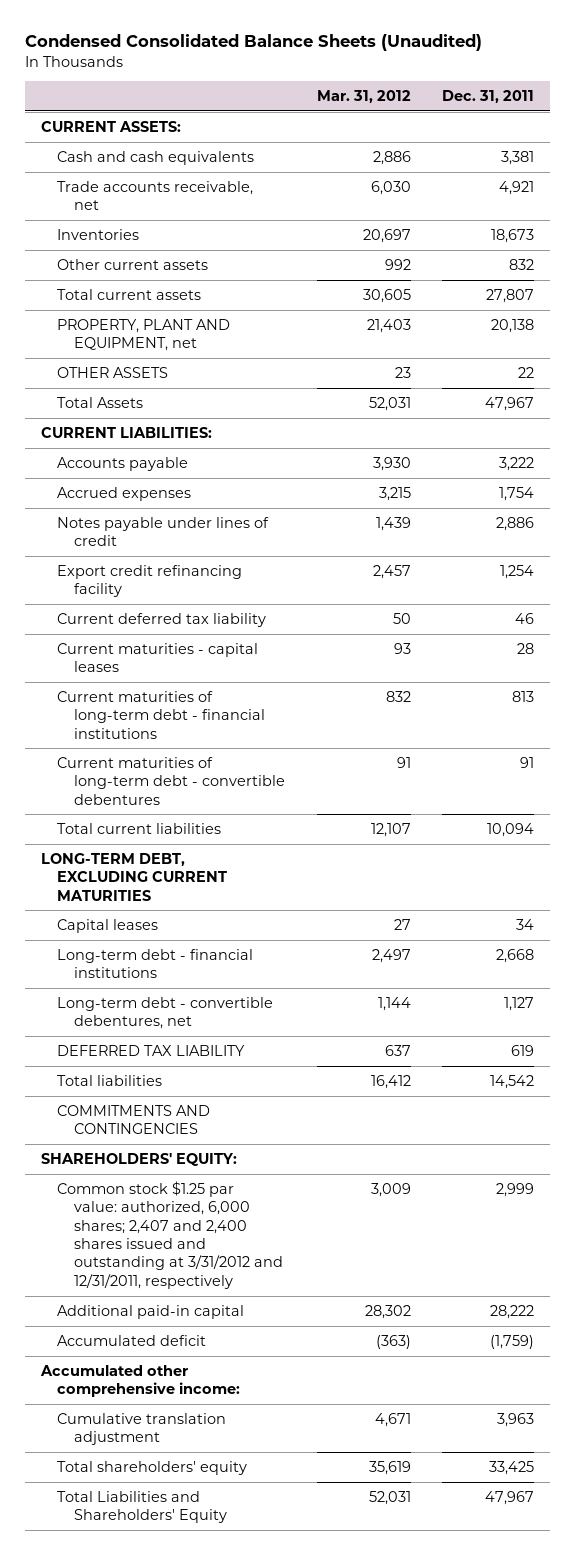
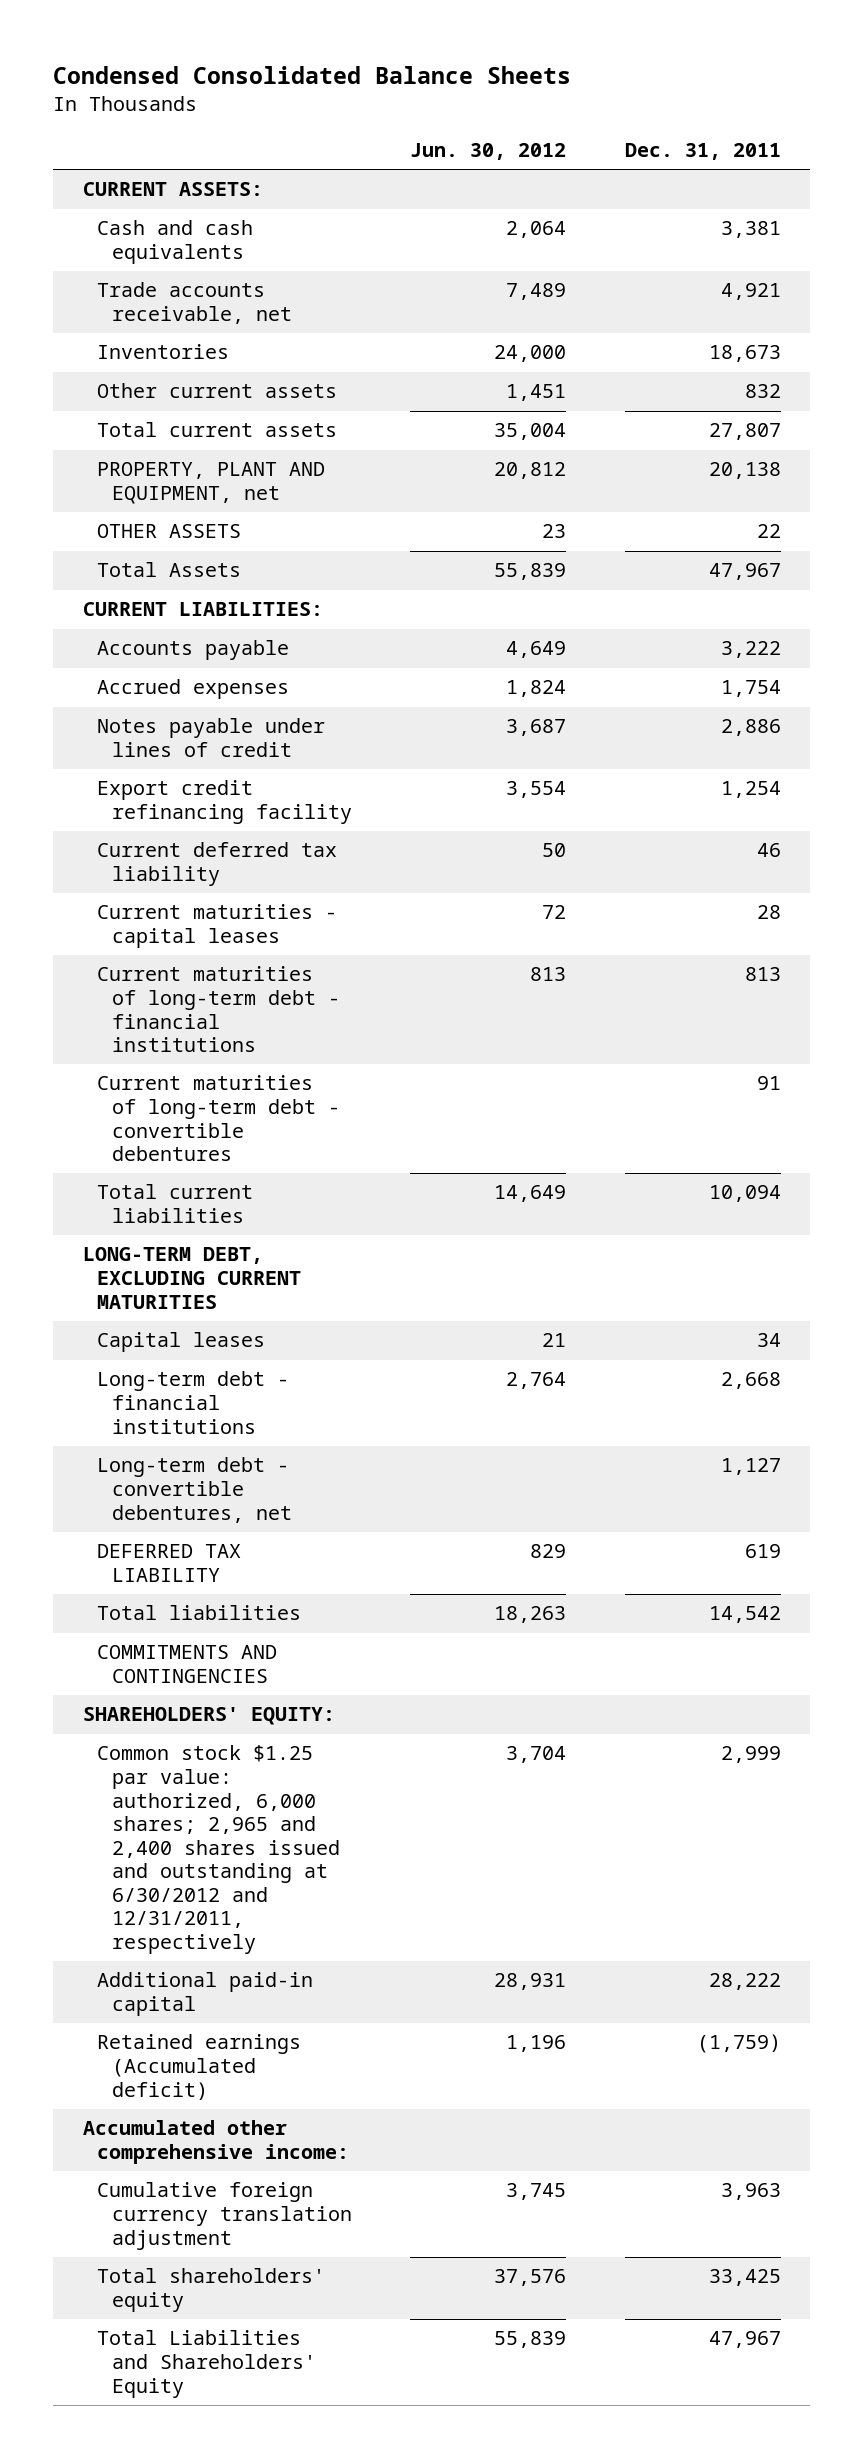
[24,34,482,52] Condensed Consolidated Balance Sheets (Unaudited) -> [53,66,572,85] Condensed Consolidated Balance Sheets
[316,90,411,104] Mar. 31, 2012 -> none
none -> [410,143,567,161] Jun. 30, 2012
[57,1180,284,1289] Common stock $1.25 par value: authorized, 6,000 shares; 2,407 and 2,400 shares issued and outstanding at 3/31/2012 and 12/31/2011, respectively -> [97,1745,340,1954] Common stock $1.25 par value: authorized, 6,000 shares; 2,965 and 2,400 shares issued and outstanding at 6/30/2012 and 12/31/2011, respectively
[57,1334,207,1346] Accumulated deficit -> [97,2034,302,2100] Retained earnings (Accumulated deficit)
[57,1412,227,1446] Cumulative translation adjustment -> [97,2182,352,2250] Cumulative foreign currency translation adjustment

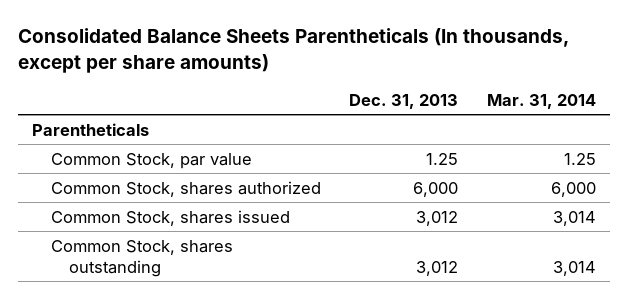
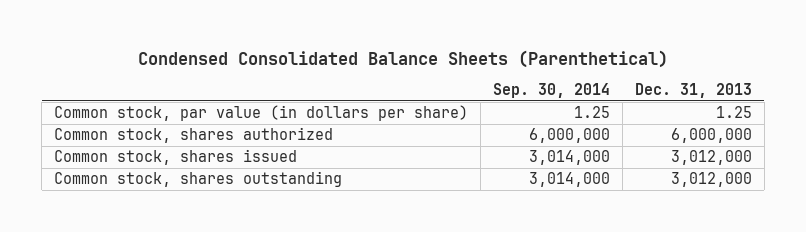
[17,28,569,73] Consolidated Balance Sheets Parentheticals (In thousands, except per share amounts) -> [138,49,669,68] Condensed Consolidated Balance Sheets (Parenthetical)
[487,93,597,109] Mar. 31, 2014 -> none
none -> [493,83,611,99] Sep. 30, 2014
[32,122,150,136] Parentheticals -> none
[50,152,252,169] Common Stock, par value -> [54,105,469,122] Common stock, par value (in dollars per share)
[50,180,321,197] Common Stock, shares authorized -> [54,127,334,144] Common stock, shares authorized
[413,181,459,197] 6,000 -> [670,128,752,144] 6,000,000
[50,209,290,226] Common Stock, shares issued -> [54,149,298,166] Common stock, shares issued
[416,210,459,226] 3,012 -> [670,150,752,166] 3,012,000
[50,239,233,277] Common Stock, shares outstanding -> [54,171,343,188] Common stock, shares outstanding
[416,260,459,276] 3,012 -> [670,172,752,188] 3,012,000

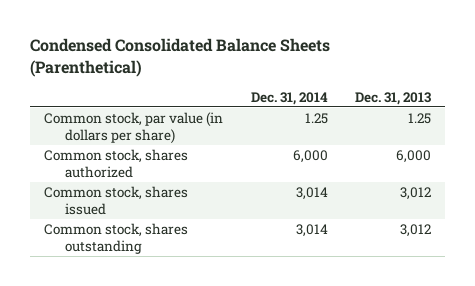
[493,83,611,99] Sep. 30, 2014 -> none
none -> [250,91,328,105] Dec. 31, 2014
[670,128,752,144] 6,000,000 -> [396,150,432,164] 6,000
[670,150,752,166] 3,012,000 -> [400,187,432,201] 3,012
[670,172,752,188] 3,012,000 -> [400,224,432,238] 3,012

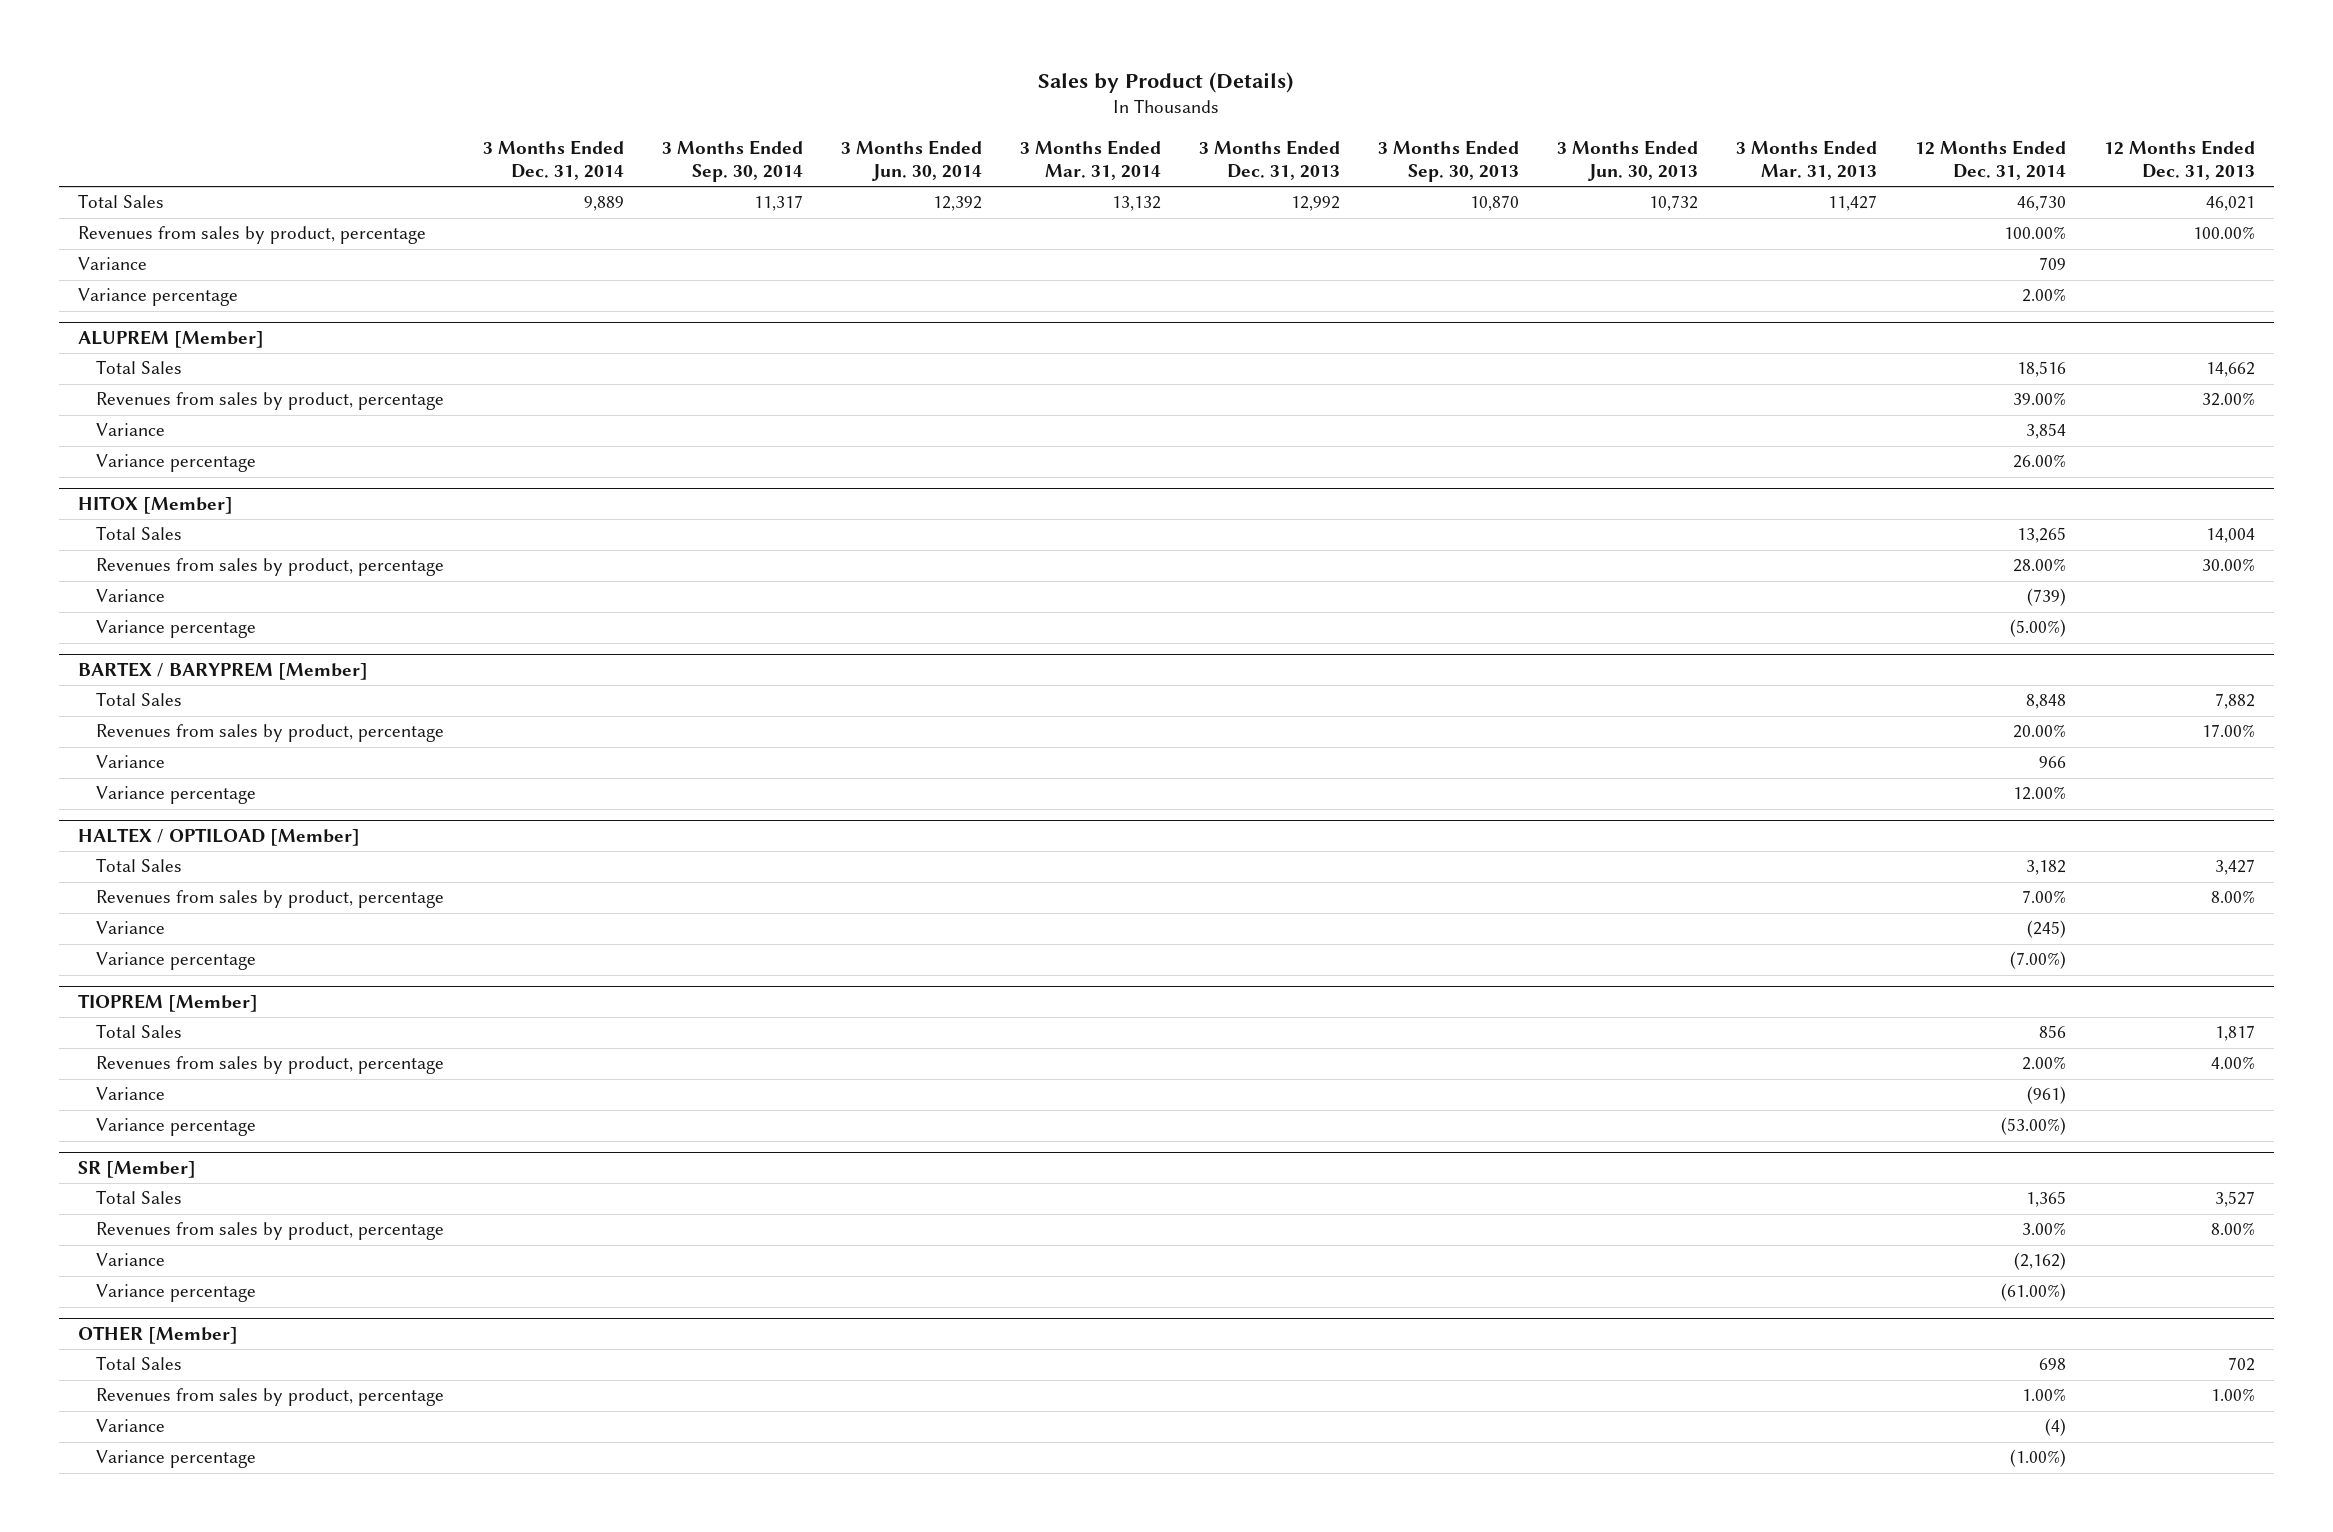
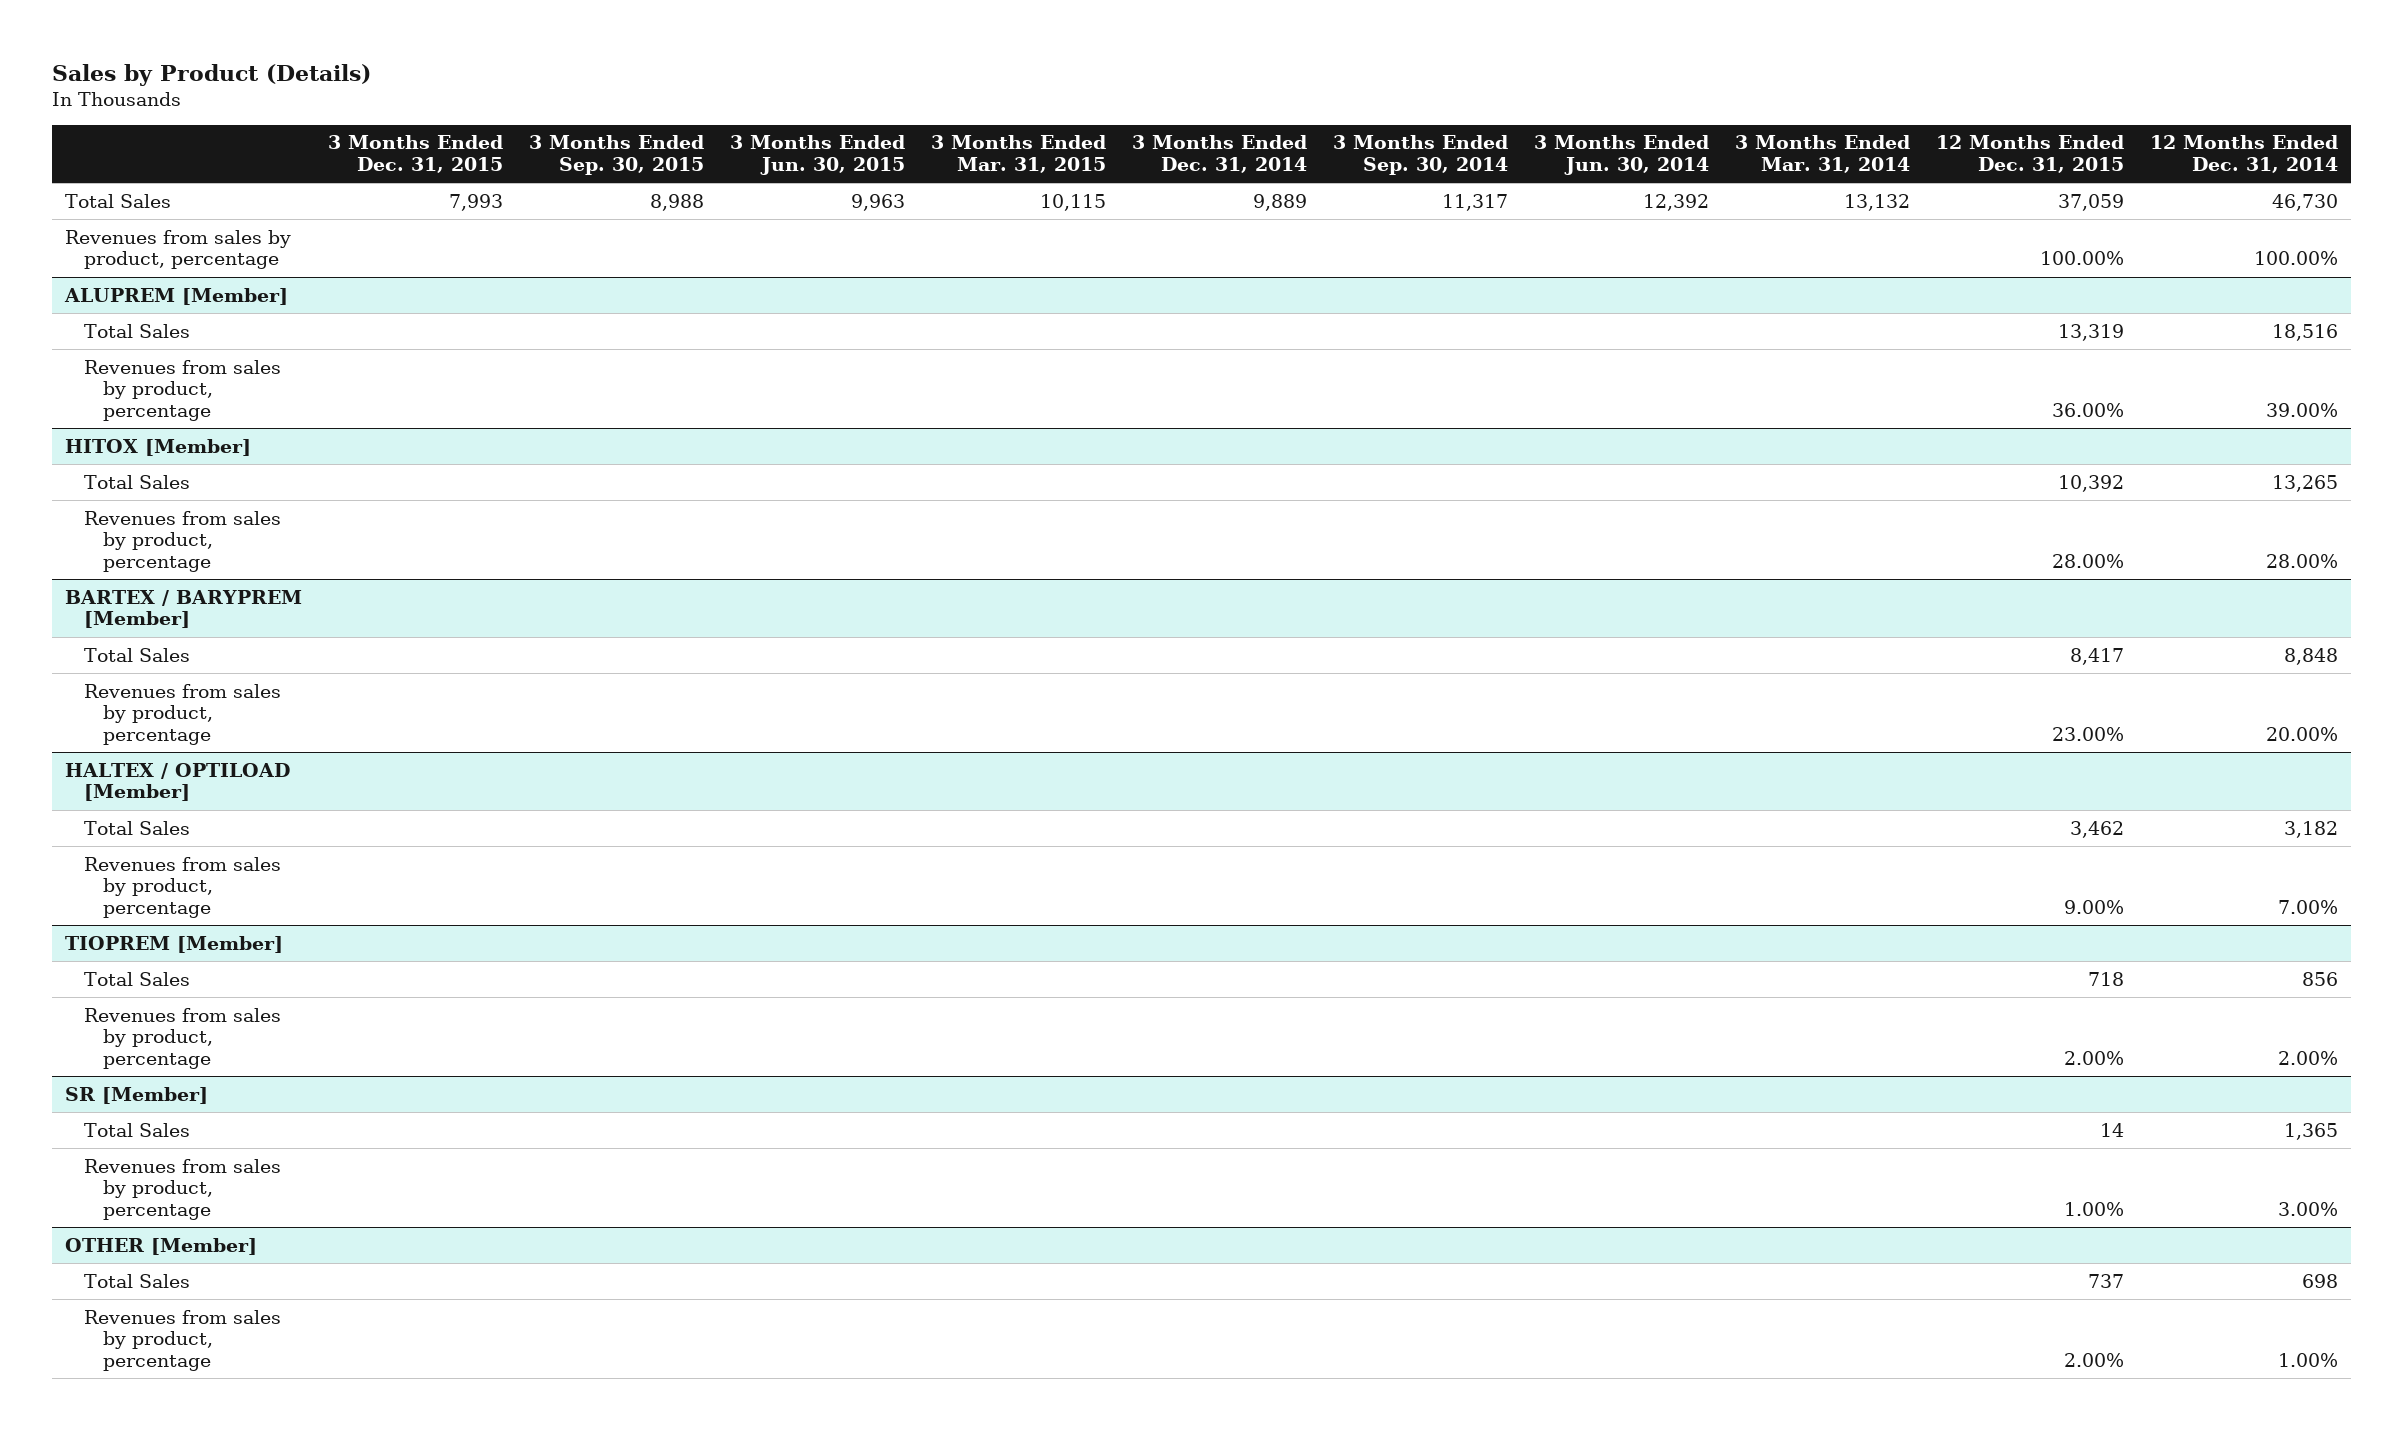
[1198,139,1340,181] 3 Months Ended Dec. 31, 2013 -> none
[1377,139,1519,183] 3 Months Ended Sep. 30, 2013 -> none
[1556,139,1698,182] 3 Months Ended Jun. 30, 2013 -> none
[1736,139,1878,181] 3 Months Ended Mar. 31, 2013 -> none
[2104,139,2256,181] 12 Months Ended Dec. 31, 2013 -> none
none -> [327,135,503,173] 3 Months Ended Dec. 31, 2015
none -> [528,135,704,175] 3 Months Ended Sep. 30, 2015
none -> [730,135,906,175] 3 Months Ended Jun. 30, 2015
none -> [931,135,1107,173] 3 Months Ended Mar. 31, 2015
none -> [1936,135,2125,173] 12 Months Ended Dec. 31, 2015
[77,257,147,271] Variance -> none
[77,288,238,307] Variance percentage -> none
[96,423,166,437] Variance -> none
[96,454,257,473] Variance percentage -> none
[96,589,166,603] Variance -> none
[96,620,257,639] Variance percentage -> none
[96,755,166,769] Variance -> none
[96,786,257,805] Variance percentage -> none
[96,921,166,935] Variance -> none
[96,952,257,971] Variance percentage -> none
[96,1087,166,1101] Variance -> none
[96,1118,257,1137] Variance percentage -> none
[96,1253,166,1267] Variance -> none
[96,1284,257,1303] Variance percentage -> none
[96,1419,166,1433] Variance -> none
[96,1450,257,1469] Variance percentage -> none

